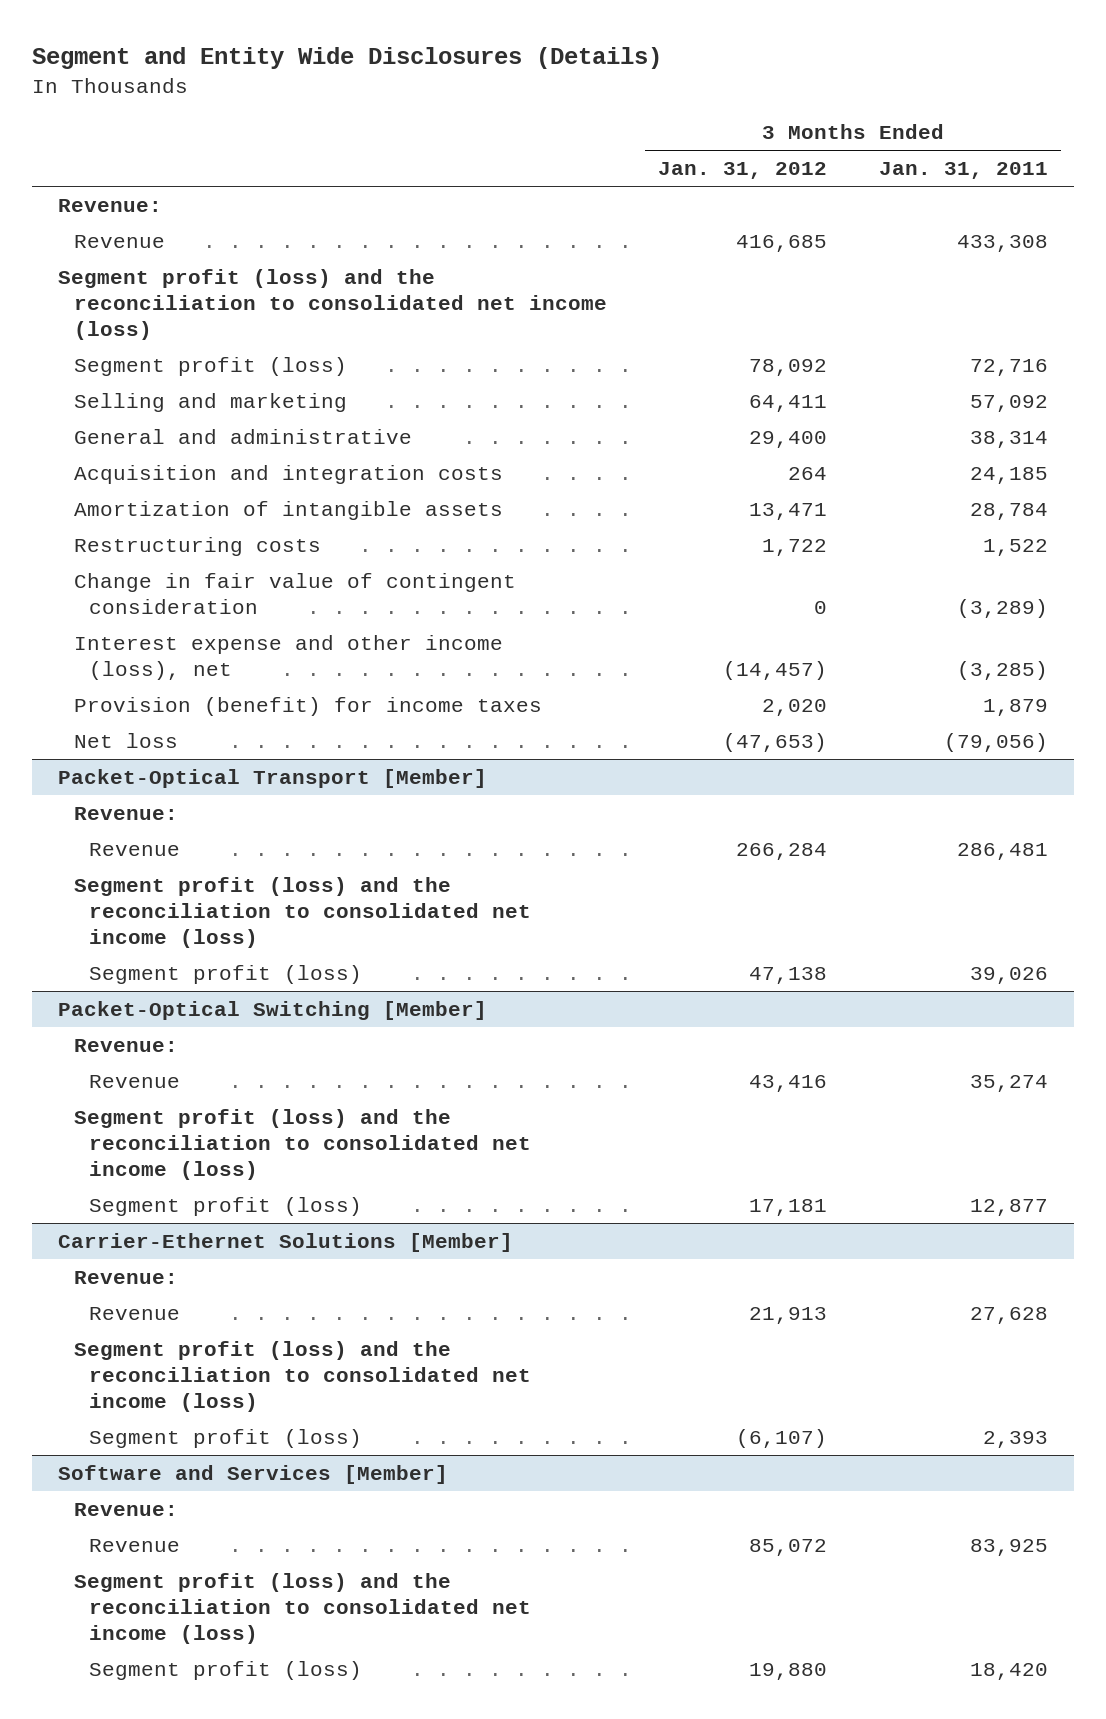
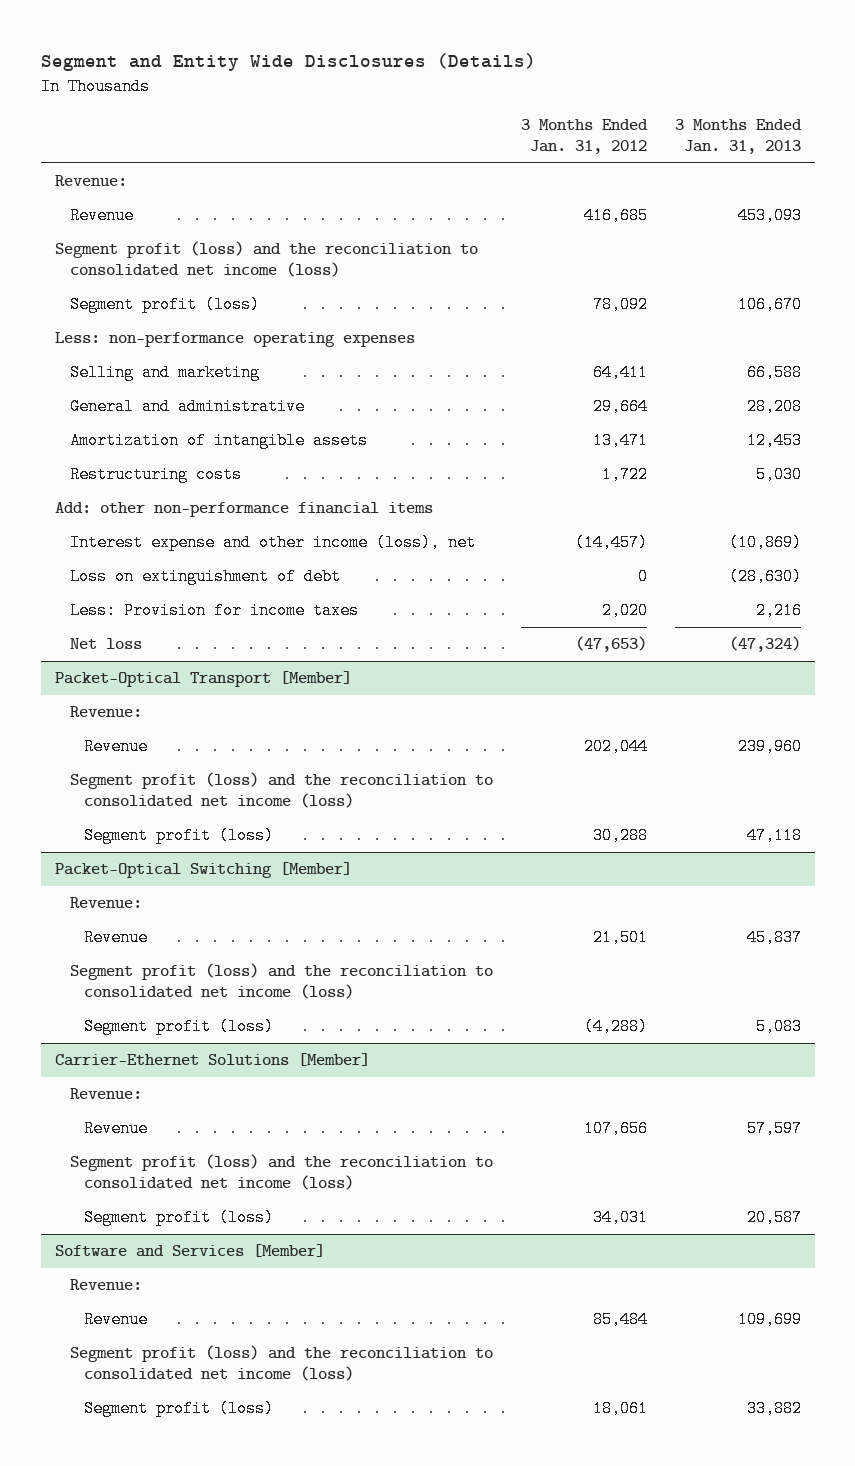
[879,162,1049,180] Jan. 31, 2011 -> none
none -> [674,119,802,155] 3 Months Ended Jan. 31, 2013
none -> [54,332,415,348] Less: non-performance operating expenses
[73,464,503,484] Acquisition and integration costs -> none
[749,430,828,448] 29,400 -> [592,398,648,416] 29,664
[73,572,516,614] Change in fair value of contingent consideration -> none
none -> [54,502,433,518] Add: other non-performance financial items
none -> [69,568,341,586] Loss on extinguishment of debt
[73,696,542,716] Provision (benefit) for income taxes -> [69,602,359,620] Less: Provision for income taxes
[736,842,828,860] 266,284 -> [583,738,648,756] 202,044
[749,966,828,984] 47,138 -> [592,827,648,845] 30,288
[749,1074,828,1092] 43,416 -> [592,929,648,947] 21,501
[749,1198,828,1216] 17,181 -> [583,1018,648,1036] (4,288)
[749,1306,828,1324] 21,913 -> [583,1120,648,1138] 107,656
[736,1428,828,1448] (6,107) -> [592,1209,648,1227] 34,031
[749,1538,828,1556] 85,072 -> [592,1311,648,1329] 85,484
[749,1662,828,1680] 19,880 -> [592,1400,648,1418] 18,061

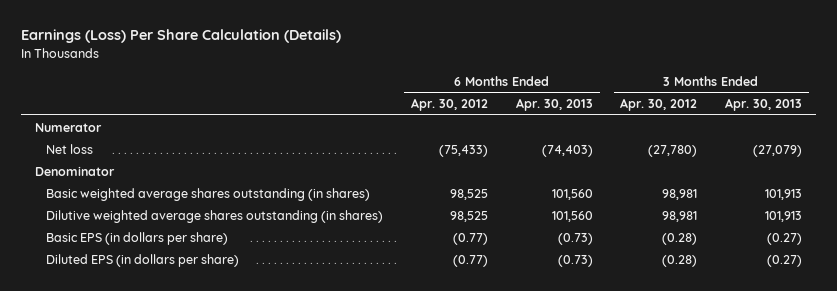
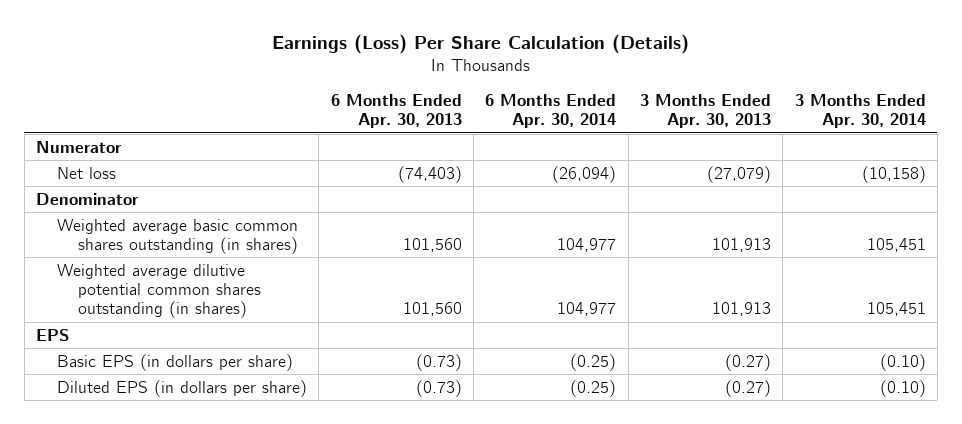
[411,98,489,112] Apr. 30, 2012 -> none
[620,98,698,112] Apr. 30, 2012 -> none
none -> [485,94,617,129] 6 Months Ended Apr. 30, 2014
none -> [794,94,926,129] 3 Months Ended Apr. 30, 2014
[46,187,371,201] Basic weighted average shares outstanding (in shares) -> [56,218,298,254] Weighted average basic common shares outstanding (in shares)
[46,209,384,223] Dilutive weighted average shares outstanding (in shares) -> [56,263,261,319] Weighted average dilutive potential common shares outstanding (in shares)
none -> [35,328,69,341] EPS

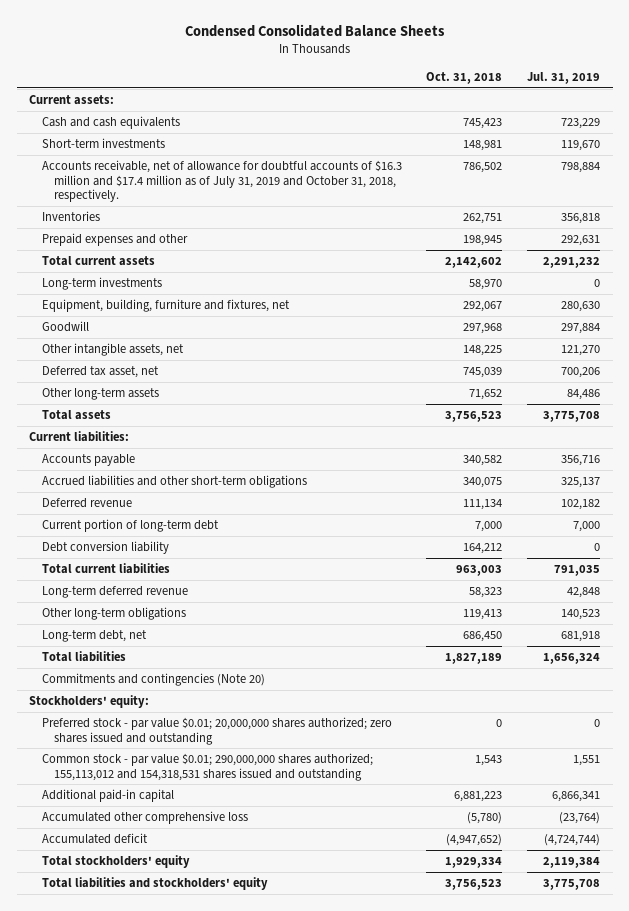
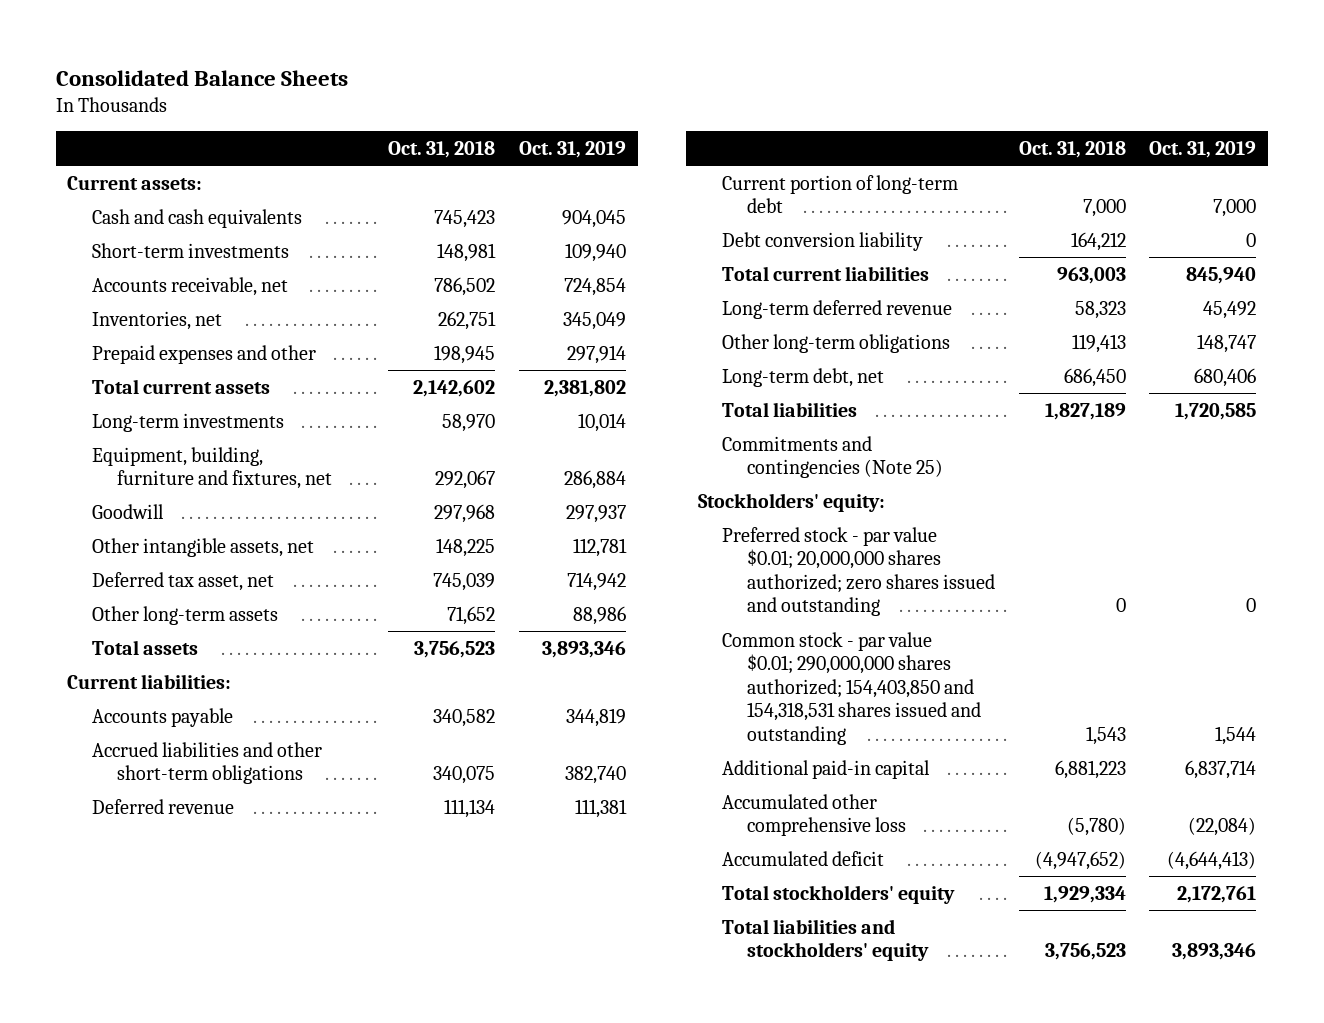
[184,24,445,38] Condensed Consolidated Balance Sheets -> [55,69,348,86] Consolidated Balance Sheets
[527,71,601,84] Jul. 31, 2019 -> none
none -> [518,140,626,158] Oct. 31, 2019
[41,160,402,203] Accounts receivable, net of allowance for doubtful accounts of $16.3 million and $17.4 million as of July 31, 2019 and October 31, 2018, respectively. -> [92,276,289,296] Accounts receivable, net
[41,211,100,222] Inventories -> [92,310,223,330] Inventories, net
[41,673,265,687] Commitments and contingencies (Note 20) -> [722,435,944,479] Commitments and contingencies (Note 25)
[41,753,373,781] Common stock - par value $0.01; 290,000,000 shares authorized; 155,113,012 and 154,318,531 shares issued and outstanding -> [722,631,982,745] Common stock - par value $0.01; 290,000,000 shares authorized; 154,403,850 and 154,318,531 shares issued and outstanding

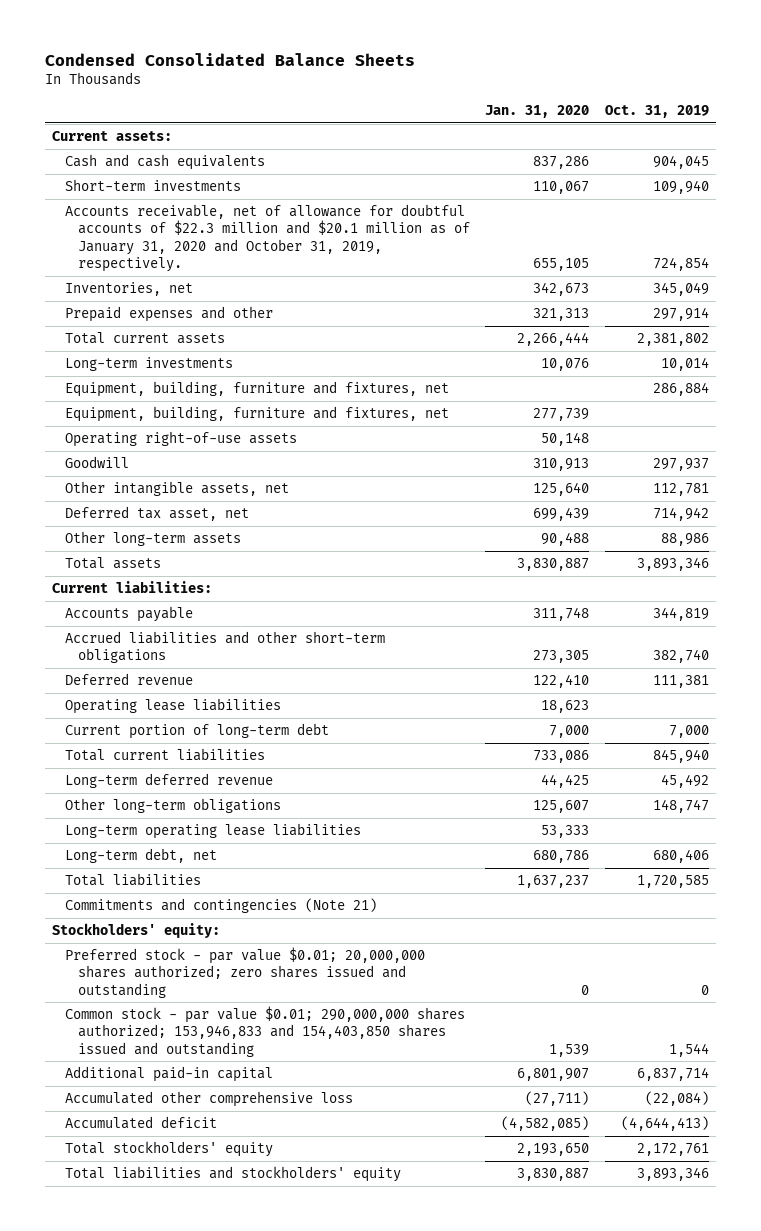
[55,69,348,86] Consolidated Balance Sheets -> [44,52,415,66] Condensed Consolidated Balance Sheets
[388,140,496,158] Oct. 31, 2018 -> none
none -> [485,105,590,119] Jan. 31, 2020
[92,276,289,296] Accounts receivable, net -> [64,204,470,273] Accounts receivable, net of allowance for doubtful accounts of $22.3 million and $20.1 million as of January 31, 2020 and October 31, 2019, respectively.
none -> [64,406,449,423] Equipment, building, furniture and fixtures, net
none -> [64,431,297,448] Operating right-of-use assets
none -> [64,698,281,715] Operating lease liabilities
[722,231,924,251] Debt conversion liability -> none
none -> [64,823,361,840] Long-term operating lease liabilities
[722,435,944,479] Commitments and contingencies (Note 25) -> [64,898,377,914] Commitments and contingencies (Note 21)
[722,631,982,745] Common stock - par value $0.01; 290,000,000 shares authorized; 154,403,850 and 154,318,531 shares issued and outstanding -> [64,1006,465,1057] Common stock - par value $0.01; 290,000,000 shares authorized; 153,946,833 and 154,403,850 shares issued and outstanding

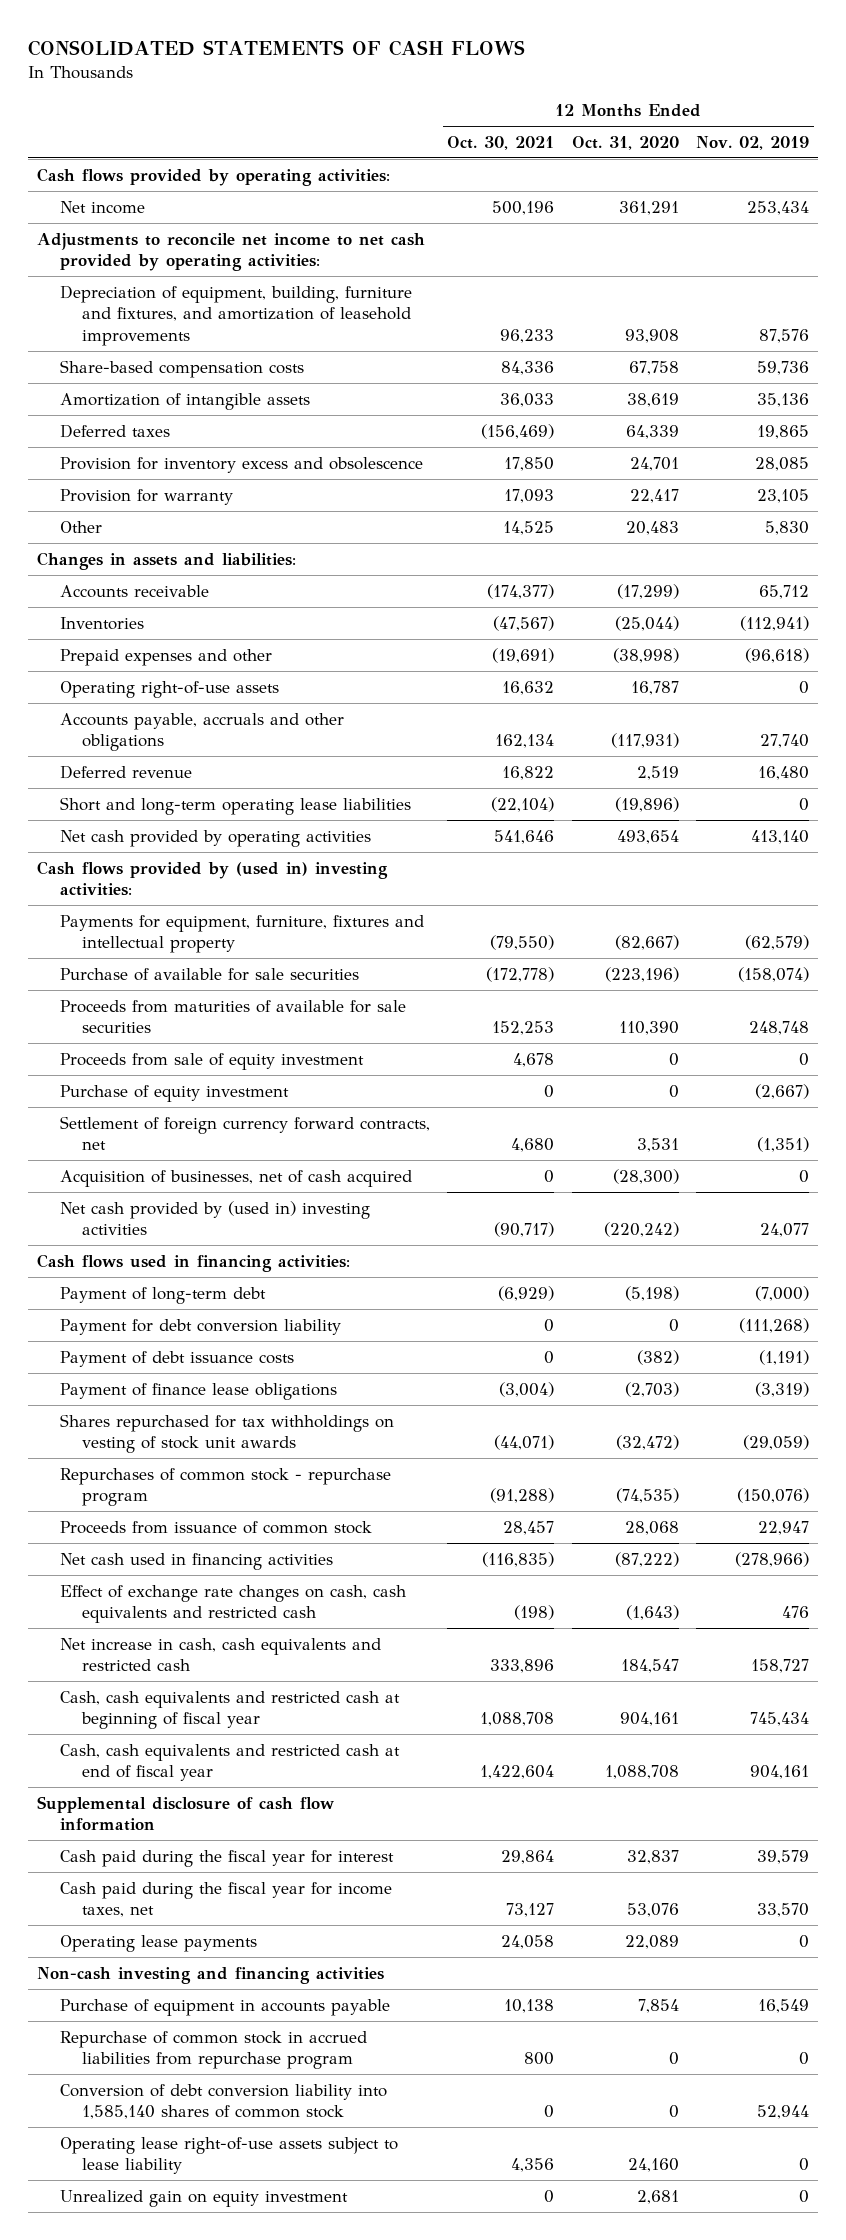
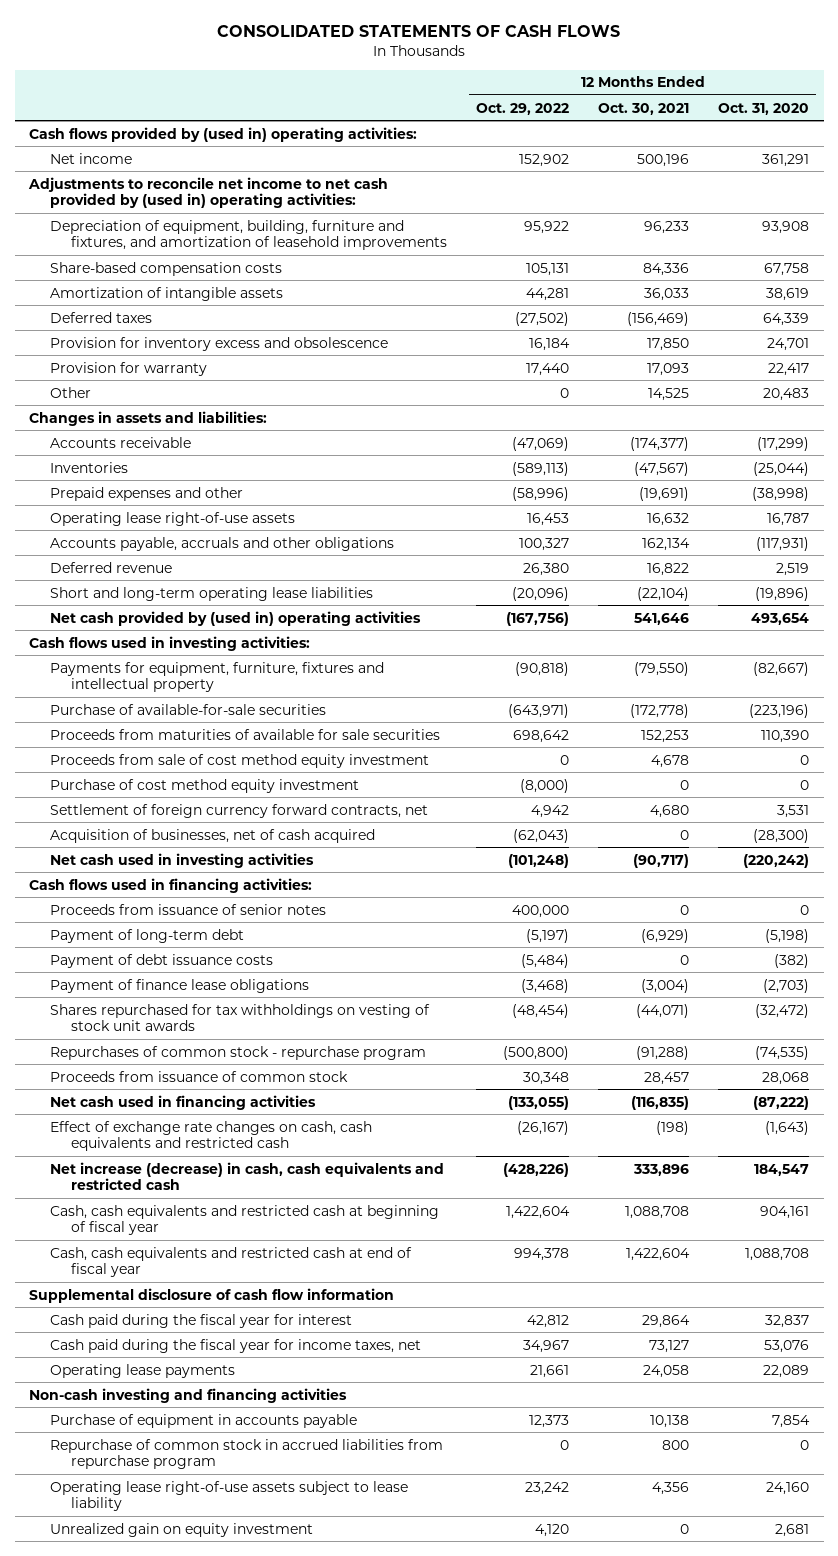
[696,135,810,150] Nov. 02, 2019 -> none
none -> [475,102,569,115] Oct. 29, 2022
[37,167,391,186] Cash flows provided by operating activities: -> [29,126,418,142] Cash flows provided by (used in) operating activities:
[37,232,426,272] Adjustments to reconcile net income to net cash provided by operating activities: -> [28,176,389,209] Adjustments to reconcile net income to net cash provided by (used in) operating activities:
[59,680,279,698] Operating right-of-use assets -> [50,511,296,526] Operating lease right-of-use assets
[59,829,371,847] Net cash provided by operating activities -> [50,610,422,626] Net cash provided by (used in) operating activities
[37,860,389,897] Cash flows provided by (used in) investing activities: -> [29,635,311,651] Cash flows used in investing activities:
[59,967,359,981] Purchase of available for sale securities -> [50,703,327,715] Purchase of available-for-sale securities
[59,1052,364,1070] Proceeds from sale of equity investment -> [50,753,430,768] Proceeds from sale of cost method equity investment
[59,1084,289,1102] Purchase of equity investment -> [50,778,360,793] Purchase of cost method equity investment
[59,1200,370,1236] Net cash provided by (used in) investing activities -> [50,852,315,868] Net cash used in investing activities
none -> [50,903,327,915] Proceeds from issuance of senior notes
[59,1318,341,1335] Payment for debt conversion liability -> none
[59,1637,381,1672] Net increase in cash, cash equivalents and restricted cash -> [50,1161,445,1191] Net increase (decrease) in cash, cash equivalents and restricted cash
[59,2083,387,2120] Conversion of debt conversion liability into 1,585,140 shares of common stock -> none

